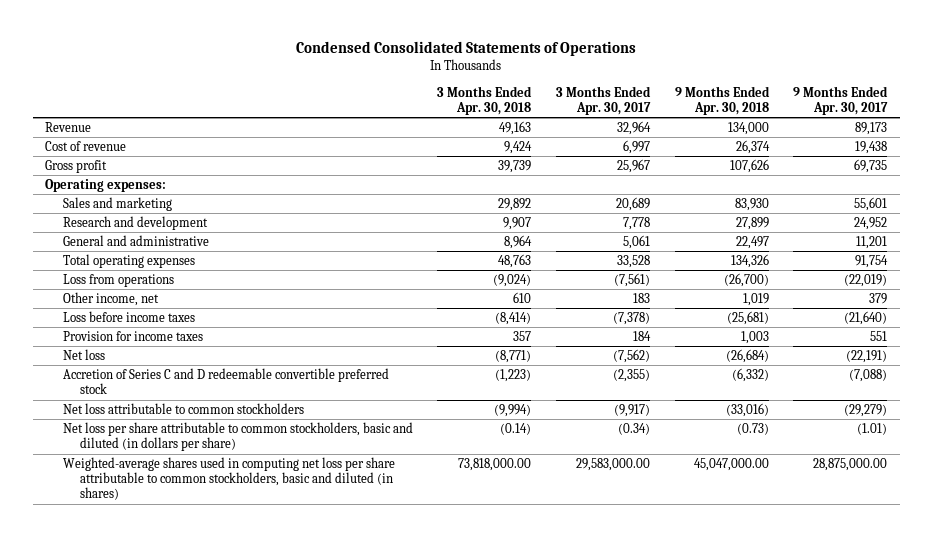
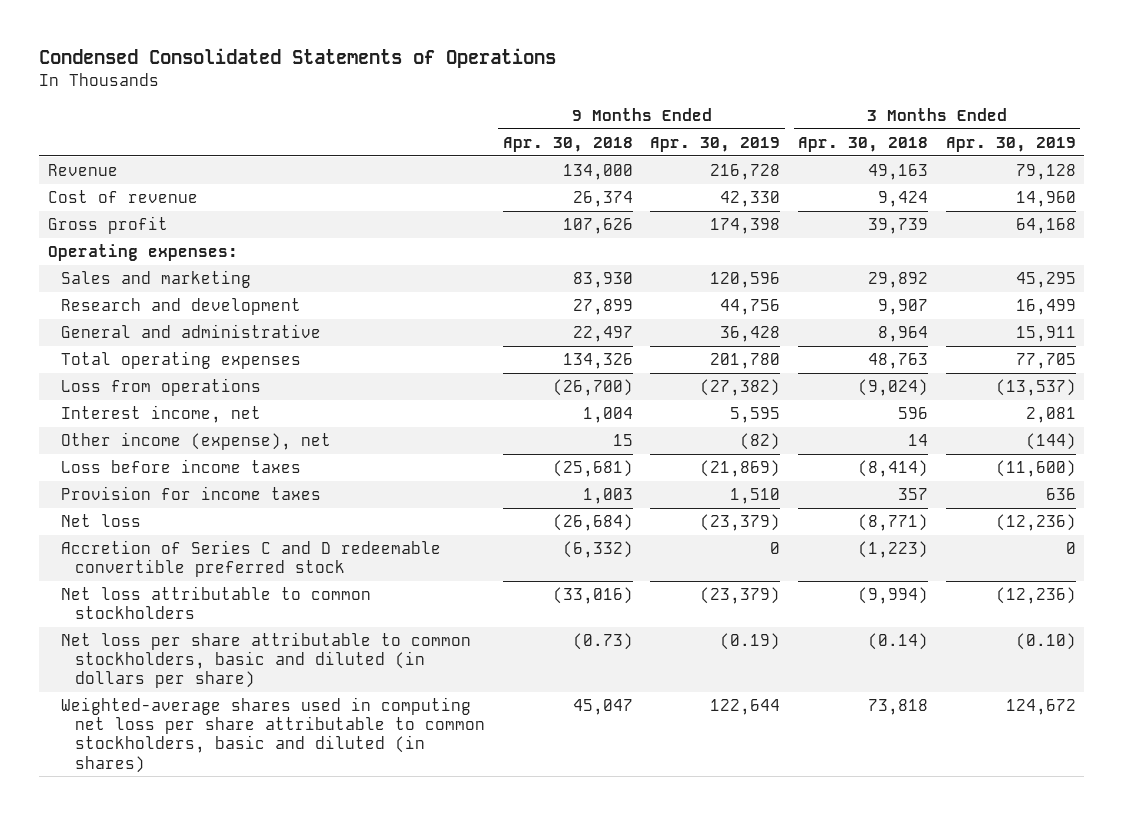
[556,85,652,115] 3 Months Ended Apr. 30, 2017 -> none
[793,85,889,115] 9 Months Ended Apr. 30, 2017 -> none
none -> [650,137,781,153] Apr. 30, 2019
none -> [945,137,1076,153] Apr. 30, 2019
none -> [61,405,262,424] Interest income, net
[62,292,159,307] Other income, net -> [61,432,332,451] Other income (expense), net
[513,292,532,304] 610 -> [907,434,928,447] 14
[742,293,769,307] 1,019 -> [612,434,633,447] 15
[458,458,532,472] 73,818,000.00 -> [867,699,928,716] 73,818
[693,458,769,472] 45,047,000.00 -> [572,699,633,716] 45,047

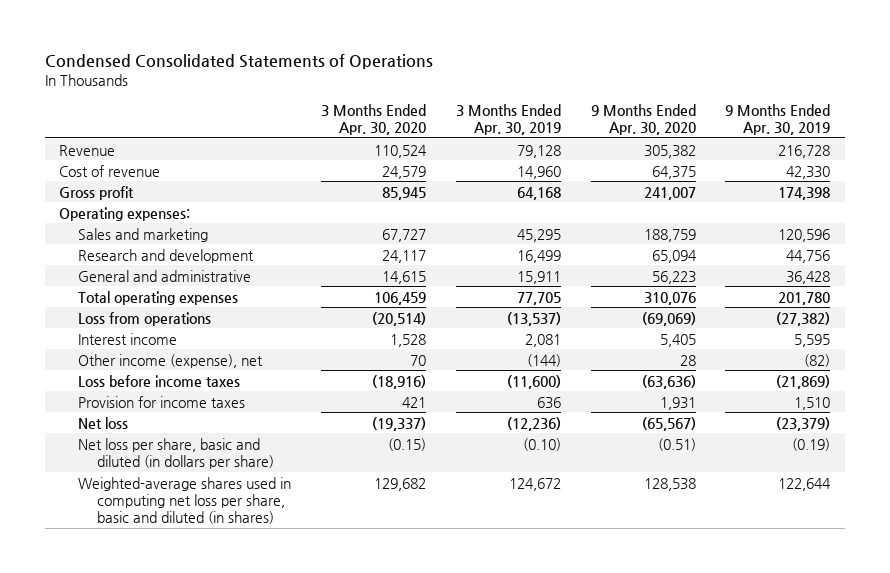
[502,137,633,153] Apr. 30, 2018 -> none
[797,137,928,153] Apr. 30, 2018 -> none
none -> [320,103,426,136] 3 Months Ended Apr. 30, 2020
none -> [590,103,696,136] 9 Months Ended Apr. 30, 2020
[61,405,262,424] Interest income, net -> [78,332,178,345] Interest income
[61,540,442,578] Accretion of Series C and D redeemable convertible preferred stock -> none
[61,586,372,620] Net loss attributable to common stockholders -> none
[61,632,472,689] Net loss per share attributable to common stockholders, basic and diluted (in dollars per share) -> [78,437,274,469] Net loss per share, basic and diluted (in dollars per share)
[61,697,486,773] Weighted-average shares used in computing net loss per share attributable to common stockholders, basic and diluted (in shares) -> [78,476,292,525] Weighted-average shares used in computing net loss per share, basic and diluted (in shares)

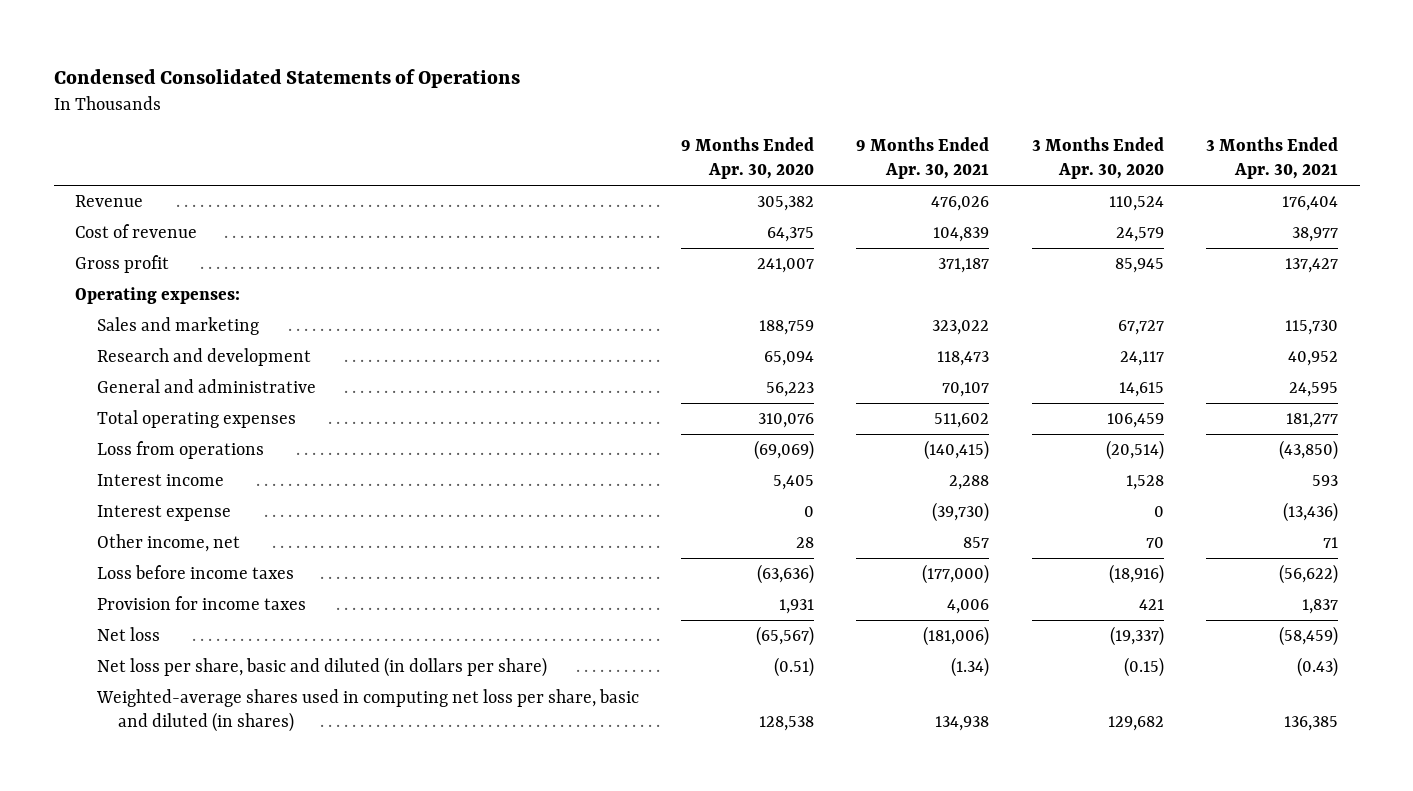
[455,103,561,136] 3 Months Ended Apr. 30, 2019 -> none
[725,103,831,136] 9 Months Ended Apr. 30, 2019 -> none
none -> [856,137,990,180] 9 Months Ended Apr. 30, 2021
none -> [1206,137,1339,180] 3 Months Ended Apr. 30, 2021
none -> [96,505,231,522] Interest expense
[78,353,264,368] Other income (expense), net -> [96,534,240,553] Other income, net

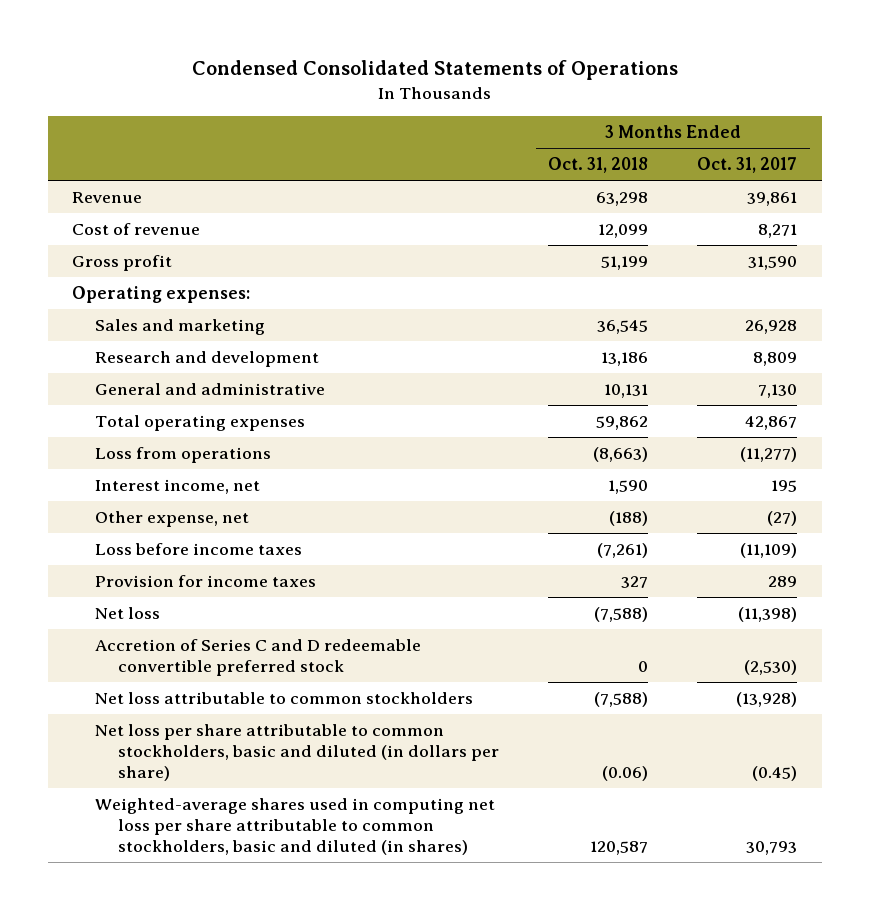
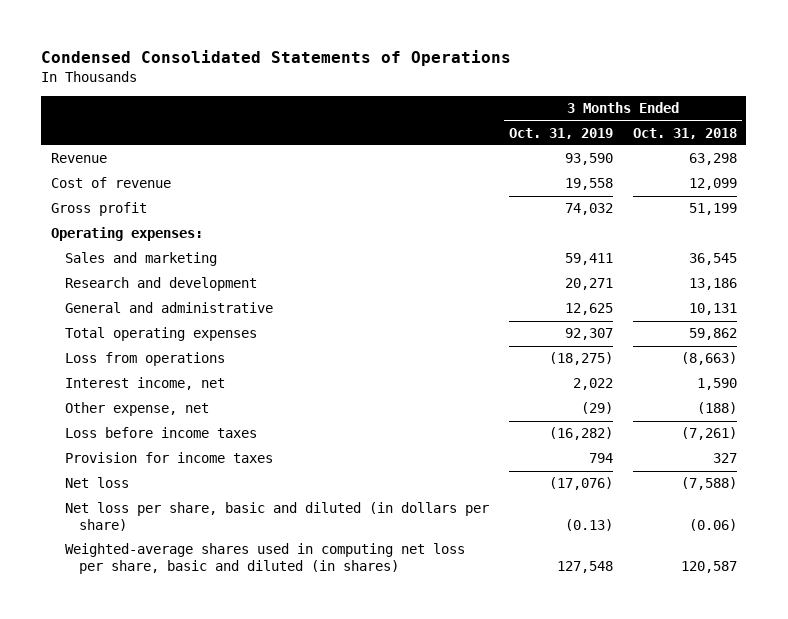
[697,157,798,174] Oct. 31, 2017 -> none
none -> [508,127,613,139] Oct. 31, 2019
[94,639,421,677] Accretion of Series C and D redeemable convertible preferred stock -> none
[94,692,473,705] Net loss attributable to common stockholders -> none
[94,724,499,782] Net loss per share attributable to common stockholders, basic and diluted (in dollars per share) -> [64,502,489,531] Net loss per share, basic and diluted (in dollars per share)
[94,798,495,856] Weighted-average shares used in computing net loss per share attributable to common stockholders, basic and diluted (in shares) -> [64,543,465,574] Weighted-average shares used in computing net loss per share, basic and diluted (in shares)

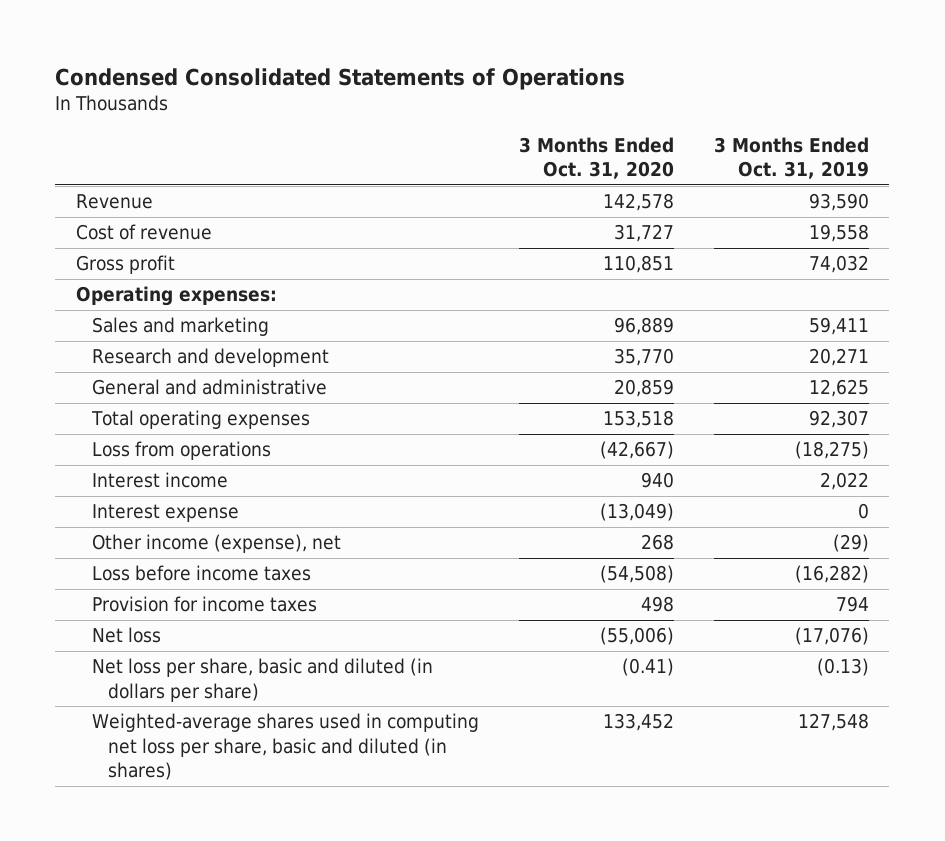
[632,127,737,139] Oct. 31, 2018 -> none
none -> [518,136,674,180] 3 Months Ended Oct. 31, 2020
[64,377,225,391] Interest income, net -> [91,472,228,489] Interest income
none -> [91,504,239,523] Interest expense
[64,402,209,417] Other expense, net -> [91,534,341,554] Other income (expense), net

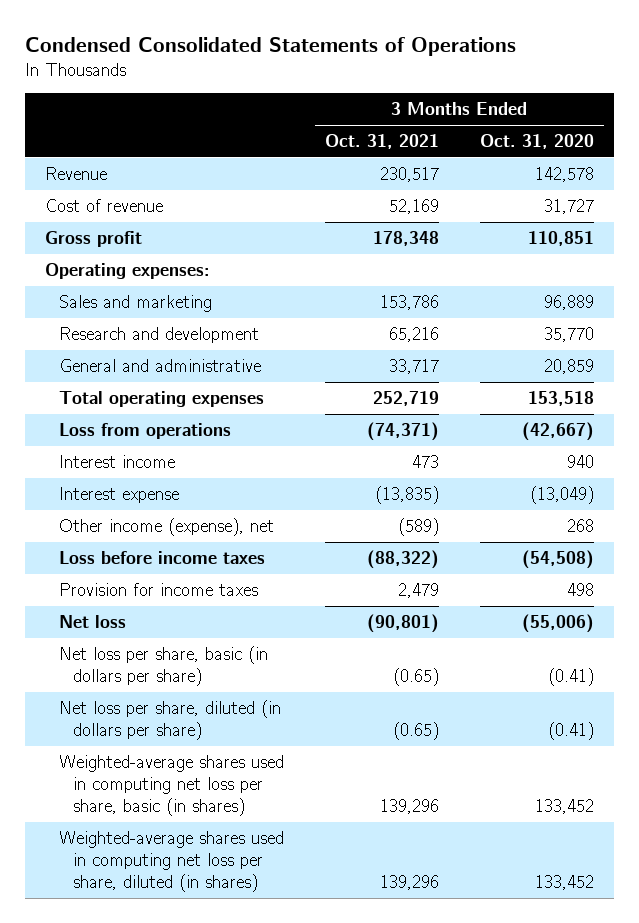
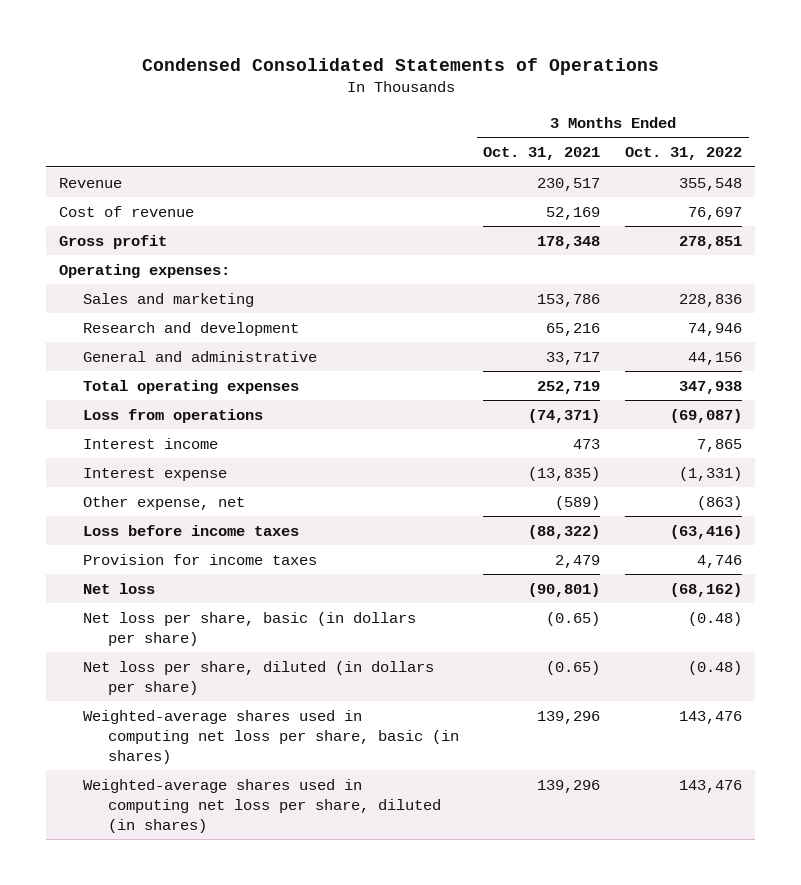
[479,134,594,150] Oct. 31, 2020 -> none
none -> [625,147,743,161] Oct. 31, 2022
[59,517,275,536] Other income (expense), net -> [83,495,246,510] Other expense, net

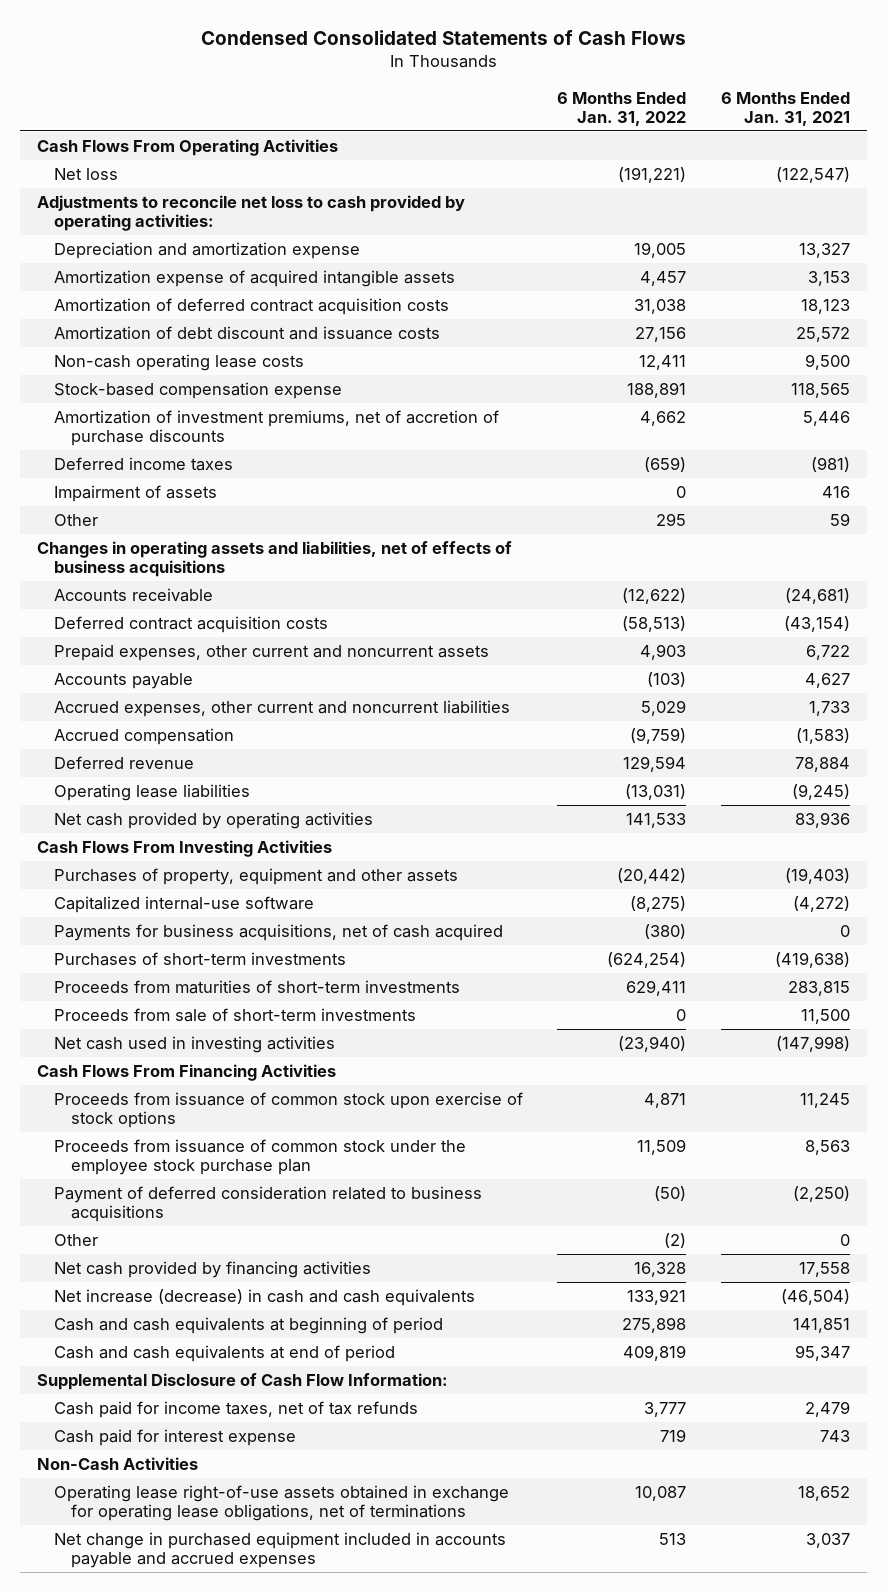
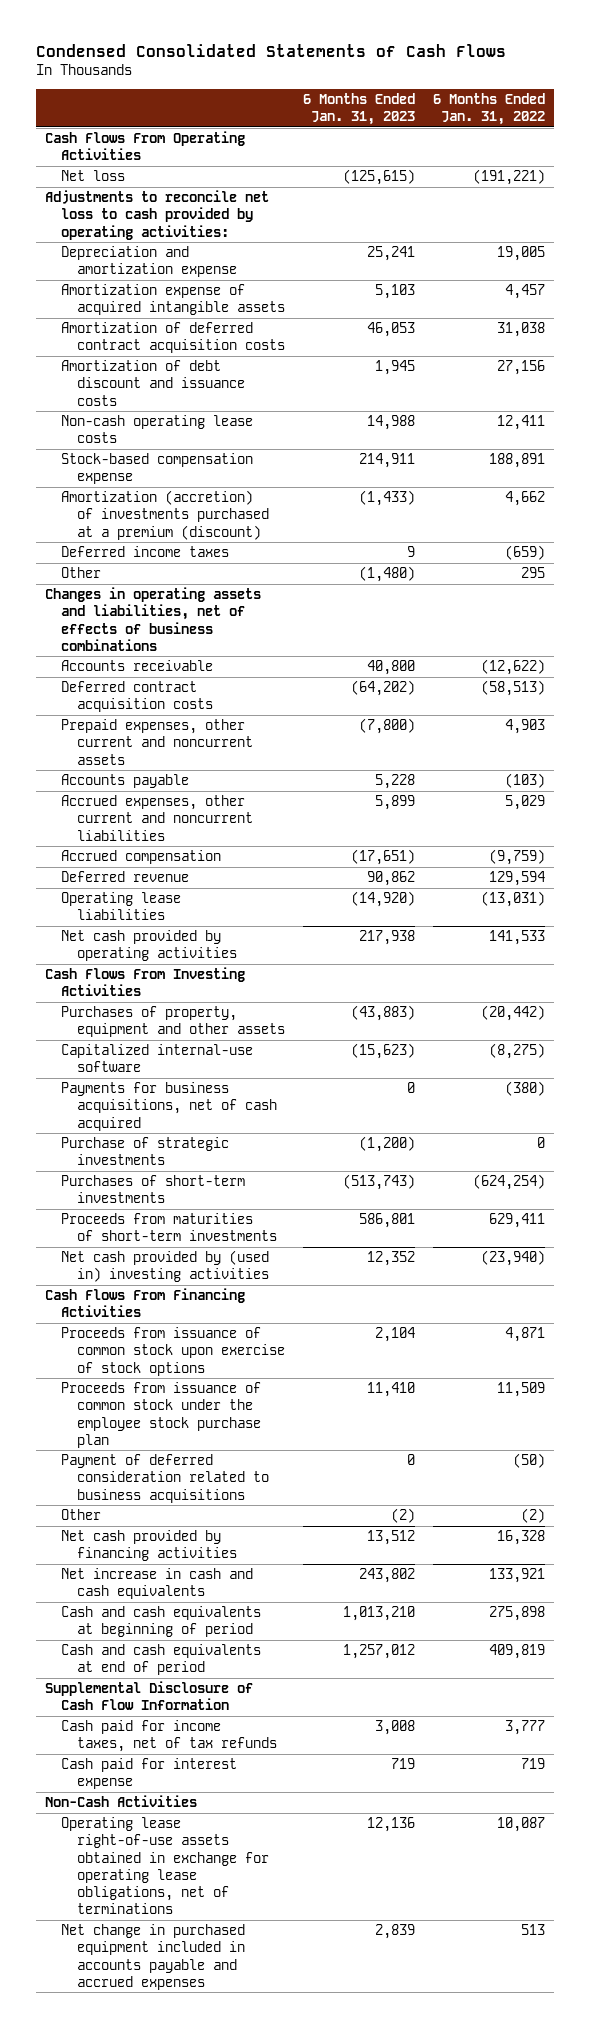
[721,91,851,126] 6 Months Ended Jan. 31, 2021 -> none
none -> [302,93,415,126] 6 Months Ended Jan. 31, 2023
[53,409,499,447] Amortization of investment premiums, net of accretion of purchase discounts -> [60,490,270,540] Amortization (accretion) of investments purchased at a premium (discount)
[53,484,217,502] Impairment of assets -> none
[37,540,513,578] Changes in operating assets and liabilities, net of effects of business acquisitions -> [44,587,261,651] Changes in operating assets and liabilities, net of effects of business combinations
none -> [60,1137,229,1166] Purchase of strategic investments
[53,1007,416,1022] Proceeds from sale of short-term investments -> none
[53,1035,335,1053] Net cash used in investing activities -> [60,1250,270,1283] Net cash provided by (used in) investing activities
[53,1288,475,1306] Net increase (decrease) in cash and cash equivalents -> [60,1568,253,1600] Net increase in cash and cash equivalents
[37,1372,449,1390] Supplemental Disclosure of Cash Flow Information: -> [44,1681,253,1711] Supplemental Disclosure of Cash Flow Information

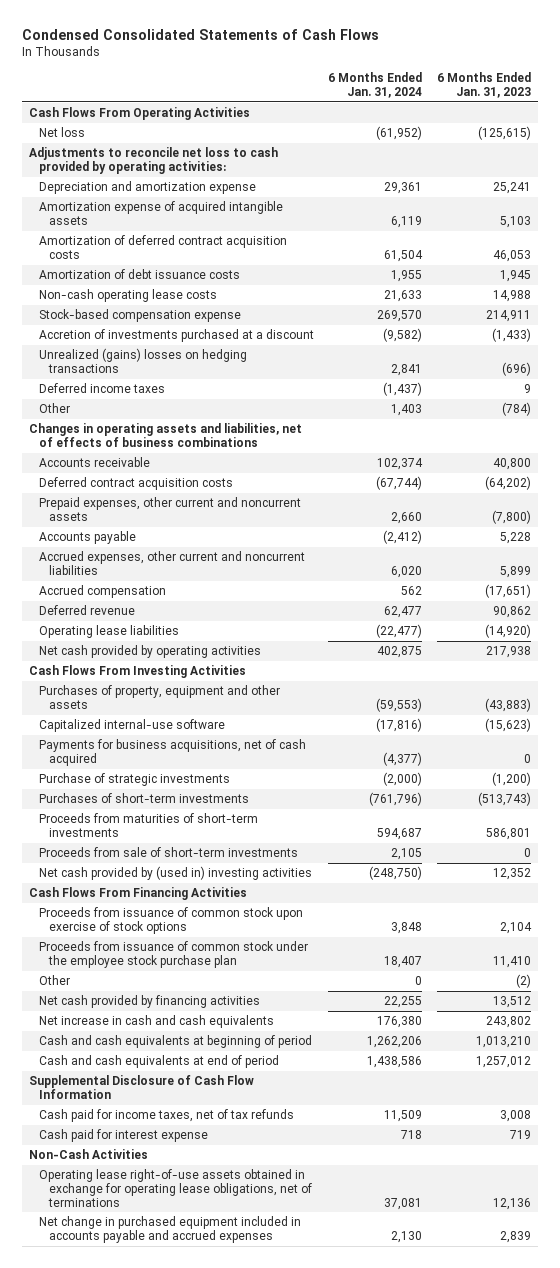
[432,93,545,126] 6 Months Ended Jan. 31, 2022 -> none
none -> [328,72,423,99] 6 Months Ended Jan. 31, 2024
[60,360,246,406] Amortization of debt discount and issuance costs -> [38,269,240,280] Amortization of debt issuance costs
[60,490,270,540] Amortization (accretion) of investments purchased at a premium (discount) -> [38,329,314,343] Accretion of investments purchased at a discount
none -> [38,348,247,373] Unrealized (gains) losses on hedging transactions
[358,566,415,583] (1,480) -> [501,402,531,417] (784)
none -> [38,847,298,858] Proceeds from sale of short-term investments
[60,1454,270,1503] Payment of deferred consideration related to business acquisitions -> none

